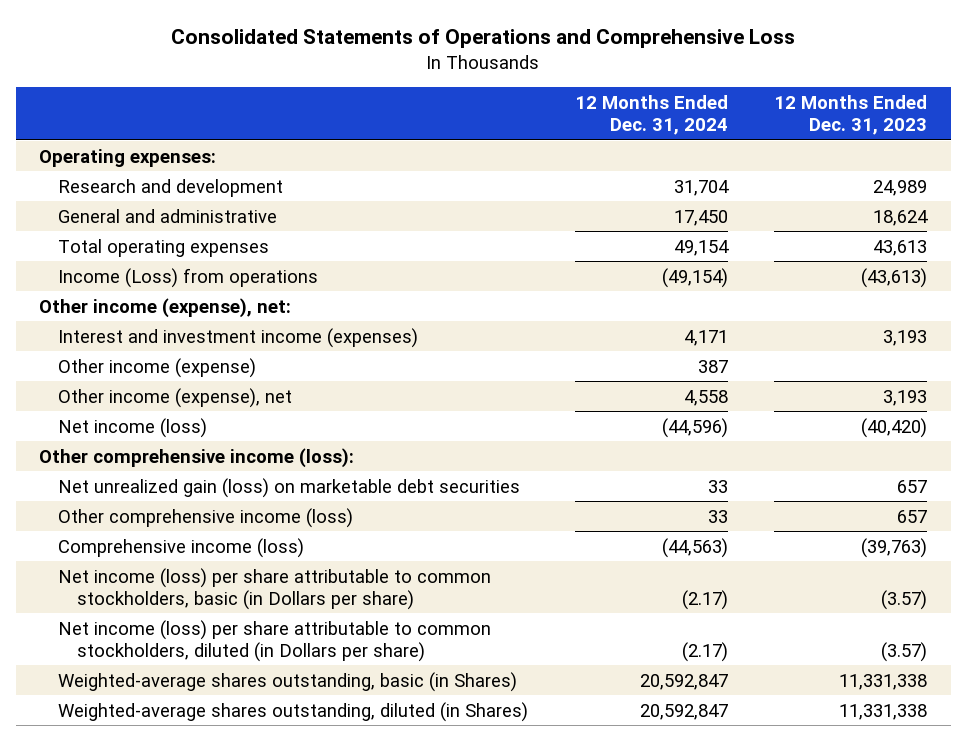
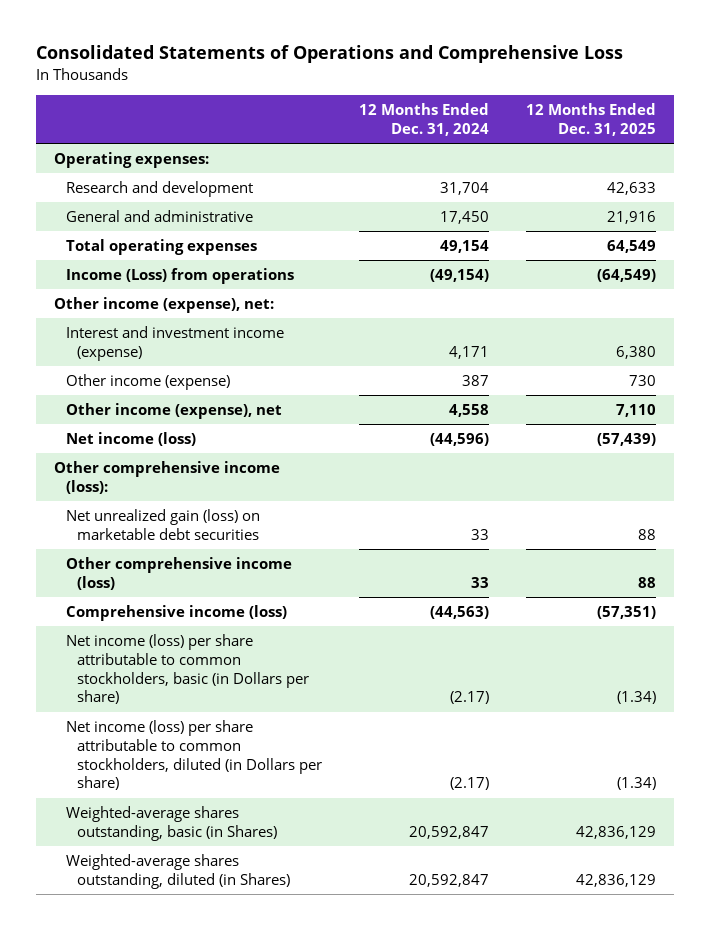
[774,95,928,136] 12 Months Ended Dec. 31, 2023 -> none
none -> [525,103,656,136] 12 Months Ended Dec. 31, 2025
[58,327,419,348] Interest and investment income (expenses) -> [65,326,284,361] Interest and investment income (expense)

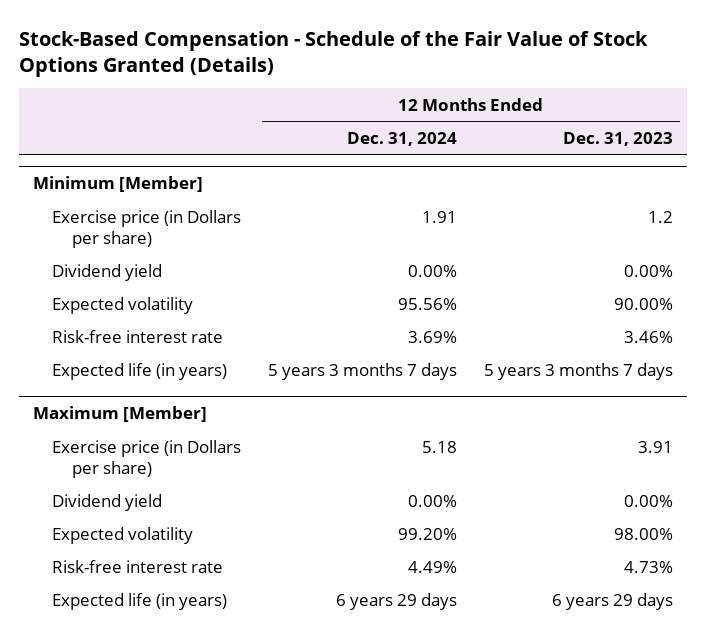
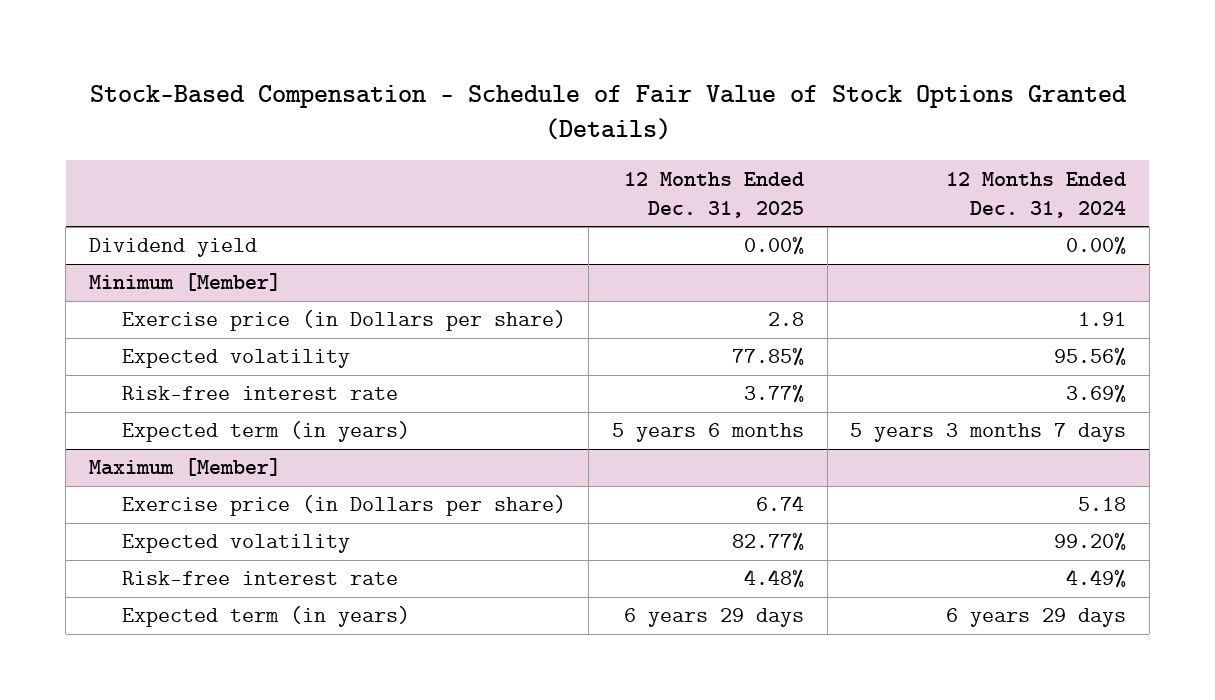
[19,30,649,77] Stock-Based Compensation - Schedule of the Fair Value of Stock Options Granted (Details) -> [89,84,1127,141] Stock-Based Compensation - Schedule of Fair Value of Stock Options Granted (Details)
[563,132,674,147] Dec. 31, 2023 -> none
none -> [624,171,805,218] 12 Months Ended Dec. 31, 2025
none -> [89,238,258,258] Dividend yield
[52,263,163,281] Dividend yield -> none
[52,362,228,380] Expected life (in years) -> [121,421,410,443] Expected term (in years)
[52,493,163,511] Dividend yield -> none
[52,592,228,610] Expected life (in years) -> [121,606,410,628] Expected term (in years)

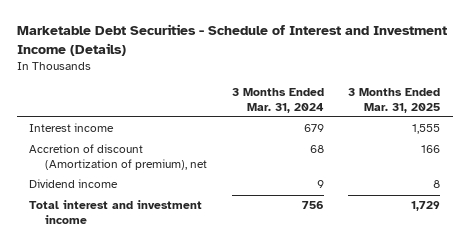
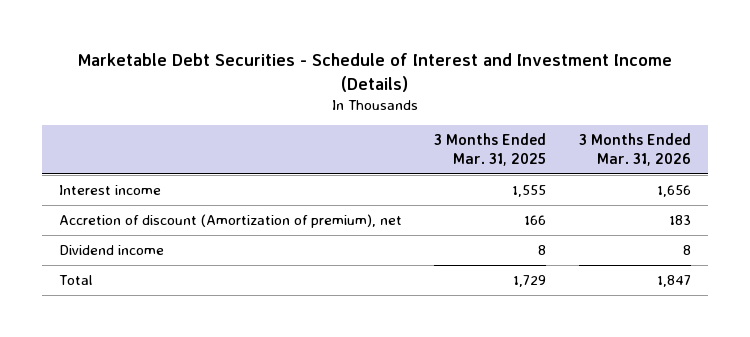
[231,88,324,113] 3 Months Ended Mar. 31, 2024 -> none
none -> [579,133,692,167] 3 Months Ended Mar. 31, 2026
[29,200,203,224] Total interest and investment income -> [58,275,93,286] Total

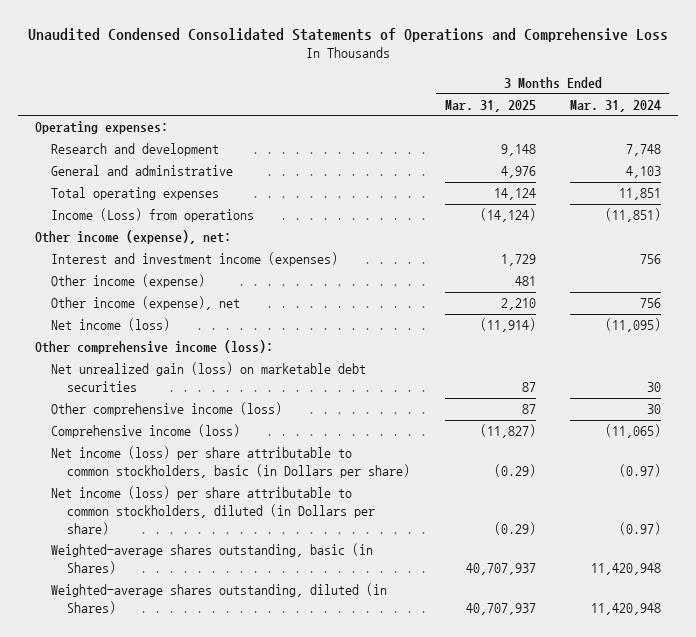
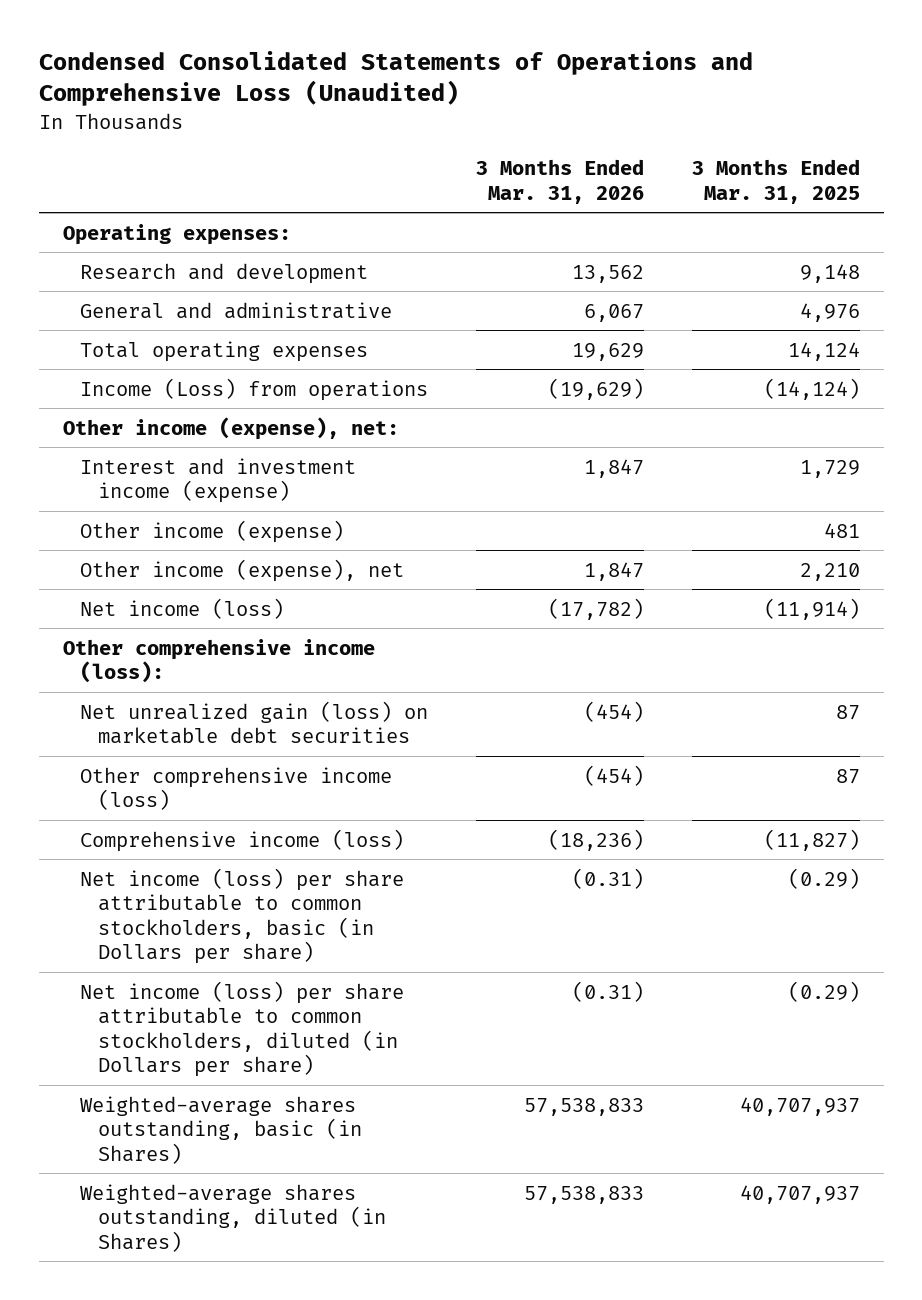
[27,28,668,43] Unaudited Condensed Consolidated Statements of Operations and Comprehensive Loss -> [38,51,753,107] Condensed Consolidated Statements of Operations and Comprehensive Loss (Unaudited)
[569,99,661,112] Mar. 31, 2024 -> none
none -> [476,159,645,205] 3 Months Ended Mar. 31, 2026
[51,252,339,267] Interest and investment income (expenses) -> [80,457,357,504] Interest and investment income (expense)

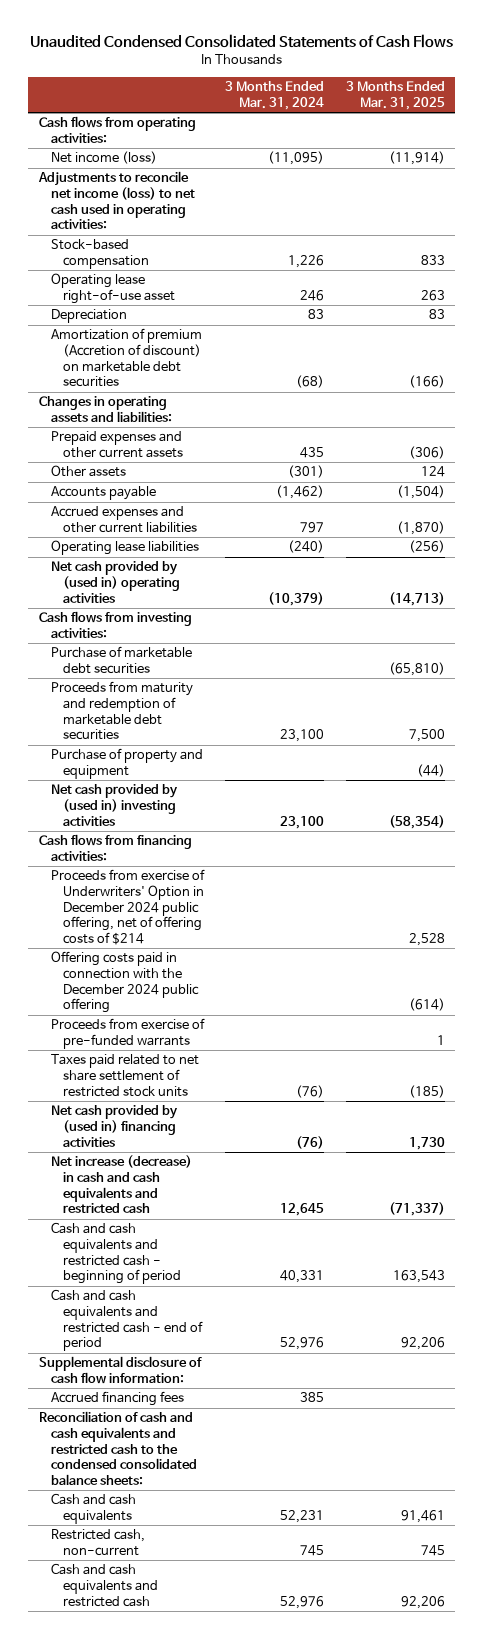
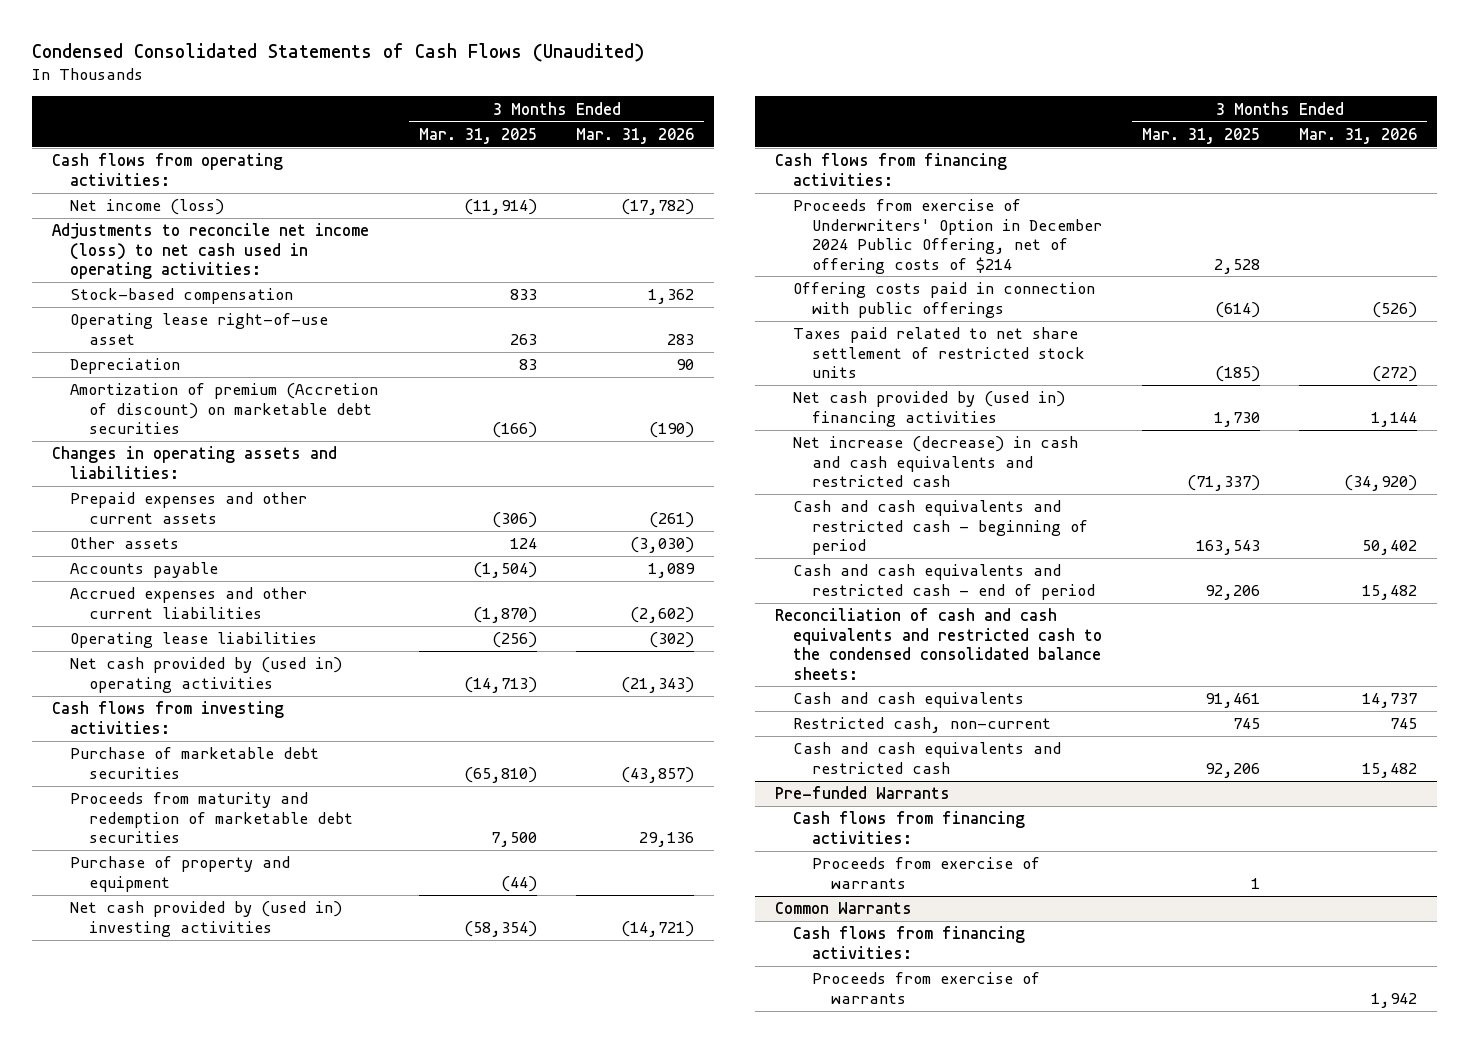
[29,34,453,49] Unaudited Condensed Consolidated Statements of Cash Flows -> [32,42,645,62] Condensed Consolidated Statements of Cash Flows (Unaudited)
[225,81,325,110] 3 Months Ended Mar. 31, 2024 -> none
none -> [576,127,695,144] Mar. 31, 2026
[50,1018,205,1049] Proceeds from exercise of pre-funded warrants -> none
[50,869,205,945] Proceeds from exercise of Underwriters' Option in December 2024 public offering, net of offering costs of $214 -> [793,199,1103,274] Proceeds from exercise of Underwriters' Option in December 2024 Public Offering, net of offering costs of $214
[50,951,200,1014] Offering costs paid in connection with the December 2024 public offering -> [793,282,1096,318] Offering costs paid in connection with public offerings
[38,1356,202,1384] Supplemental disclosure of cash flow information: -> none
[50,1391,184,1407] Accrued financing fees -> none
none -> [774,786,950,800] Pre-funded Warrants
none -> [793,811,1026,844] Cash flows from financing activities:
none -> [812,857,1041,889] Proceeds from exercise of warrants
none -> [774,902,912,915] Common Warrants
none -> [793,926,1026,959] Cash flows from financing activities:
none -> [812,972,1041,1004] Proceeds from exercise of warrants

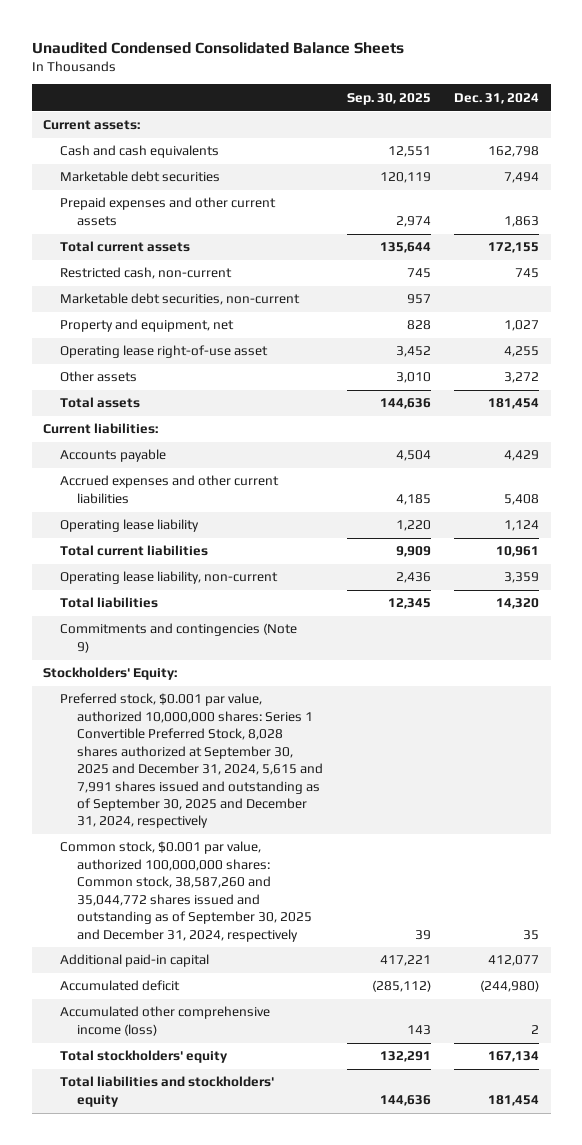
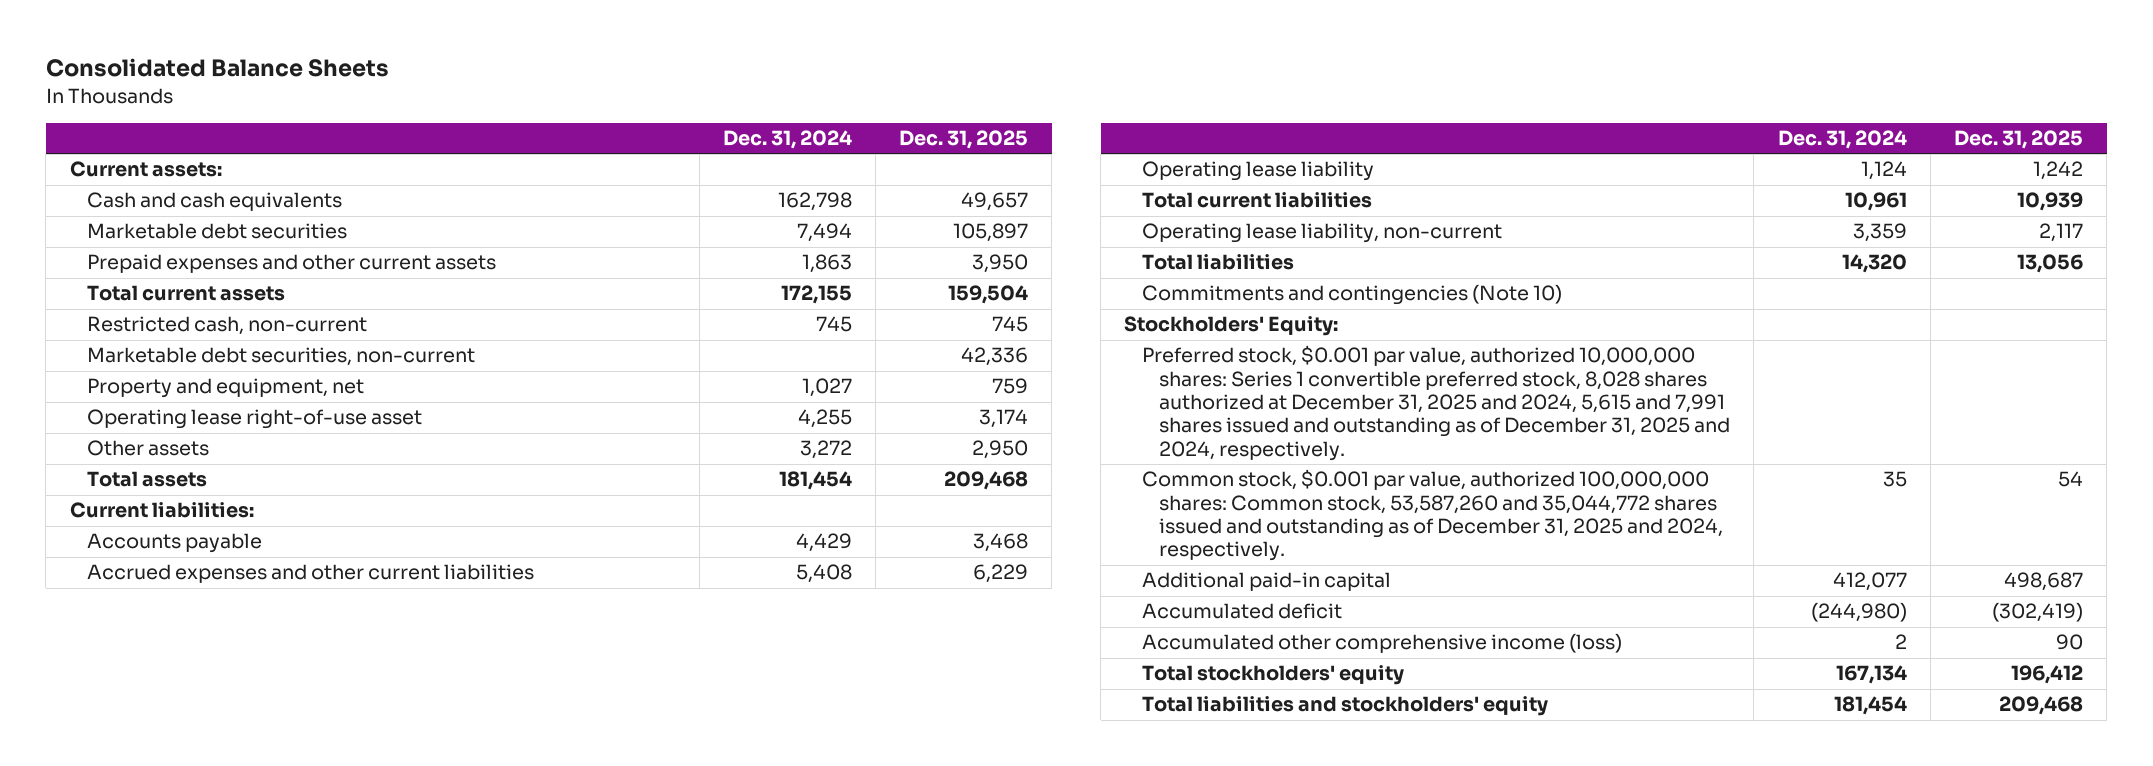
[31,41,404,54] Unaudited Condensed Consolidated Balance Sheets -> [45,58,389,78] Consolidated Balance Sheets
[346,92,431,105] Sep. 30, 2025 -> none
none -> [899,130,1029,150] Dec. 31, 2025
[60,623,298,653] Commitments and contingencies (Note 9) -> [1141,284,1562,306] Commitments and contingencies (Note 10)
[60,693,324,829] Preferred stock, $0.001 par value, authorized 10,000,000 shares: Series 1 Convertible Preferred Stock, 8,028 shares authorized at September 30, 2025 and December 31, 2024, 5,615 and 7,991 shares issued and outstanding as of September 30, 2025 and December 31, 2024, respectively -> [1141,345,1731,461] Preferred stock, $0.001 par value, authorized 10,000,000 shares: Series 1 convertible preferred stock, 8,028 shares authorized at December 31, 2025 and 2024, 5,615 and 7,991 shares issued and outstanding as of December 31, 2025 and 2024, respectively.
[60,841,313,942] Common stock, $0.001 par value, authorized 100,000,000 shares: Common stock, 38,587,260 and 35,044,772 shares issued and outstanding as of September 30, 2025 and December 31, 2024, respectively -> [1141,469,1724,562] Common stock, $0.001 par value, authorized 100,000,000 shares: Common stock, 53,587,260 and 35,044,772 shares issued and outstanding as of December 31, 2025 and 2024, respectively.

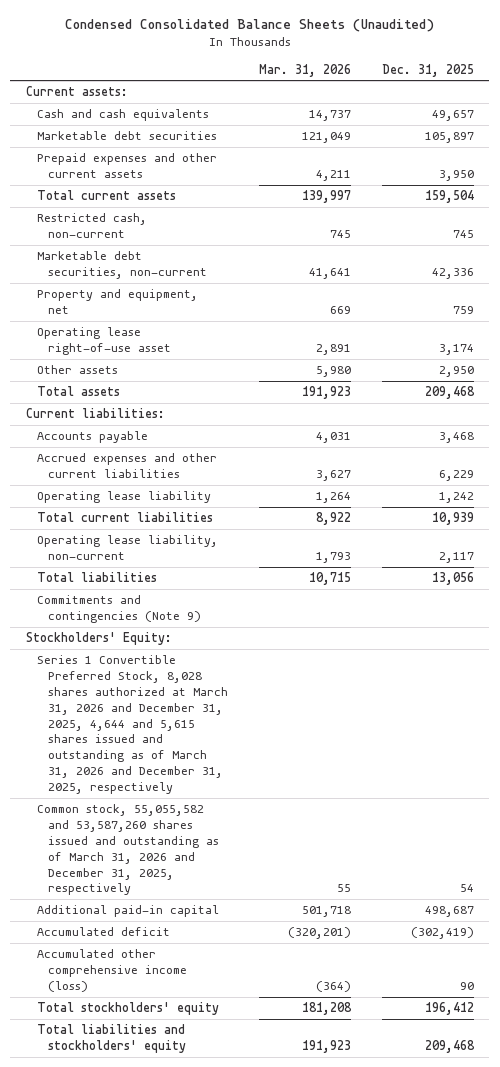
[45,58,389,78] Consolidated Balance Sheets -> [64,19,434,33] Condensed Consolidated Balance Sheets (Unaudited)
[722,130,852,150] Dec. 31, 2024 -> none
none -> [258,63,351,77] Mar. 31, 2026
[1141,284,1562,306] Commitments and contingencies (Note 10) -> [36,595,201,624] Commitments and contingencies (Note 9)
[1141,345,1731,461] Preferred stock, $0.001 par value, authorized 10,000,000 shares: Series 1 convertible preferred stock, 8,028 shares authorized at December 31, 2025 and 2024, 5,615 and 7,991 shares issued and outstanding as of December 31, 2025 and 2024, respectively. -> [36,655,228,794] Series 1 Convertible Preferred Stock, 8,028 shares authorized at March 31, 2026 and December 31, 2025, 4,644 and 5,615 shares issued and outstanding as of March 31, 2026 and December 31, 2025, respectively
[1141,469,1724,562] Common stock, $0.001 par value, authorized 100,000,000 shares: Common stock, 53,587,260 and 35,044,772 shares issued and outstanding as of December 31, 2025 and 2024, respectively. -> [36,804,219,896] Common stock, 55,055,582 and 53,587,260 shares issued and outstanding as of March 31, 2026 and December 31, 2025, respectively

